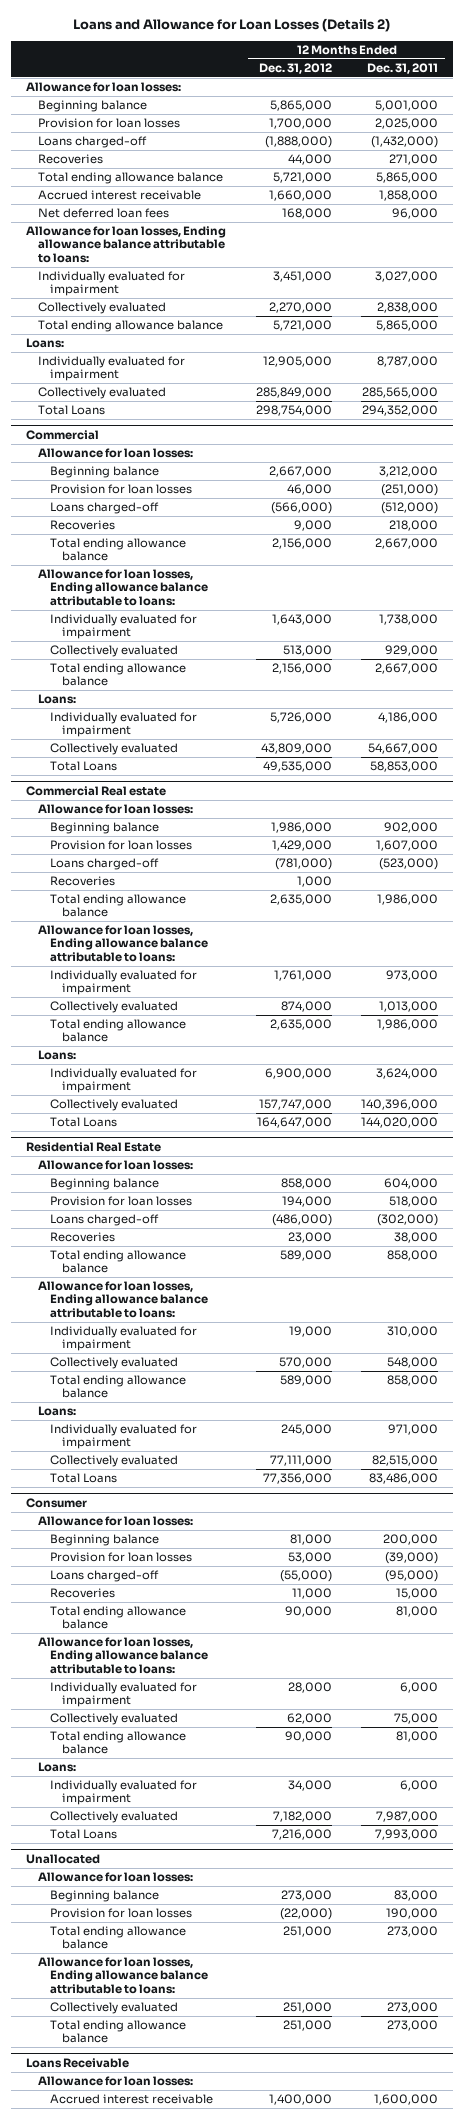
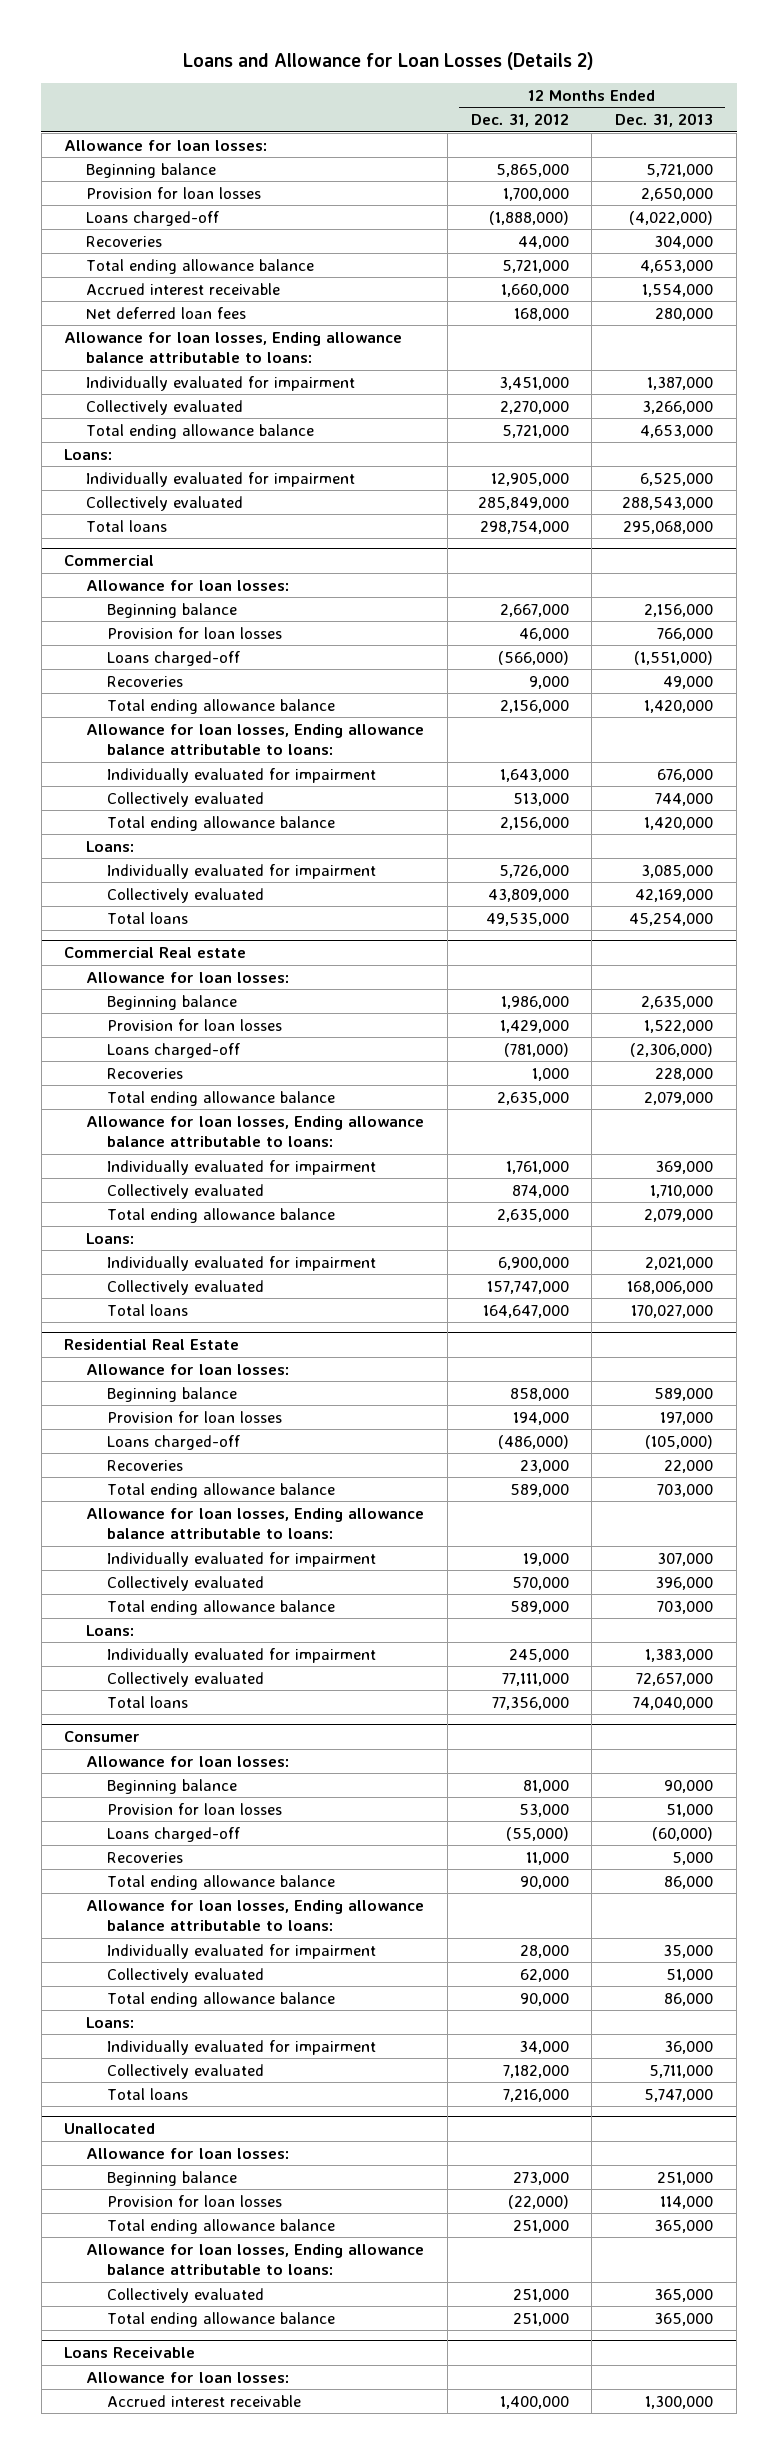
[367,62,439,74] Dec. 31, 2011 -> none
none -> [615,113,714,128] Dec. 31, 2013
[38,405,106,416] Total Loans -> [85,519,167,532] Total loans
[49,761,117,772] Total Loans -> [107,911,189,924] Total loans
[49,1117,117,1128] Total Loans -> [107,1303,189,1316] Total loans
[49,1473,117,1484] Total Loans -> [107,1695,189,1708] Total loans
[49,1829,117,1840] Total Loans -> [107,2087,189,2100] Total loans

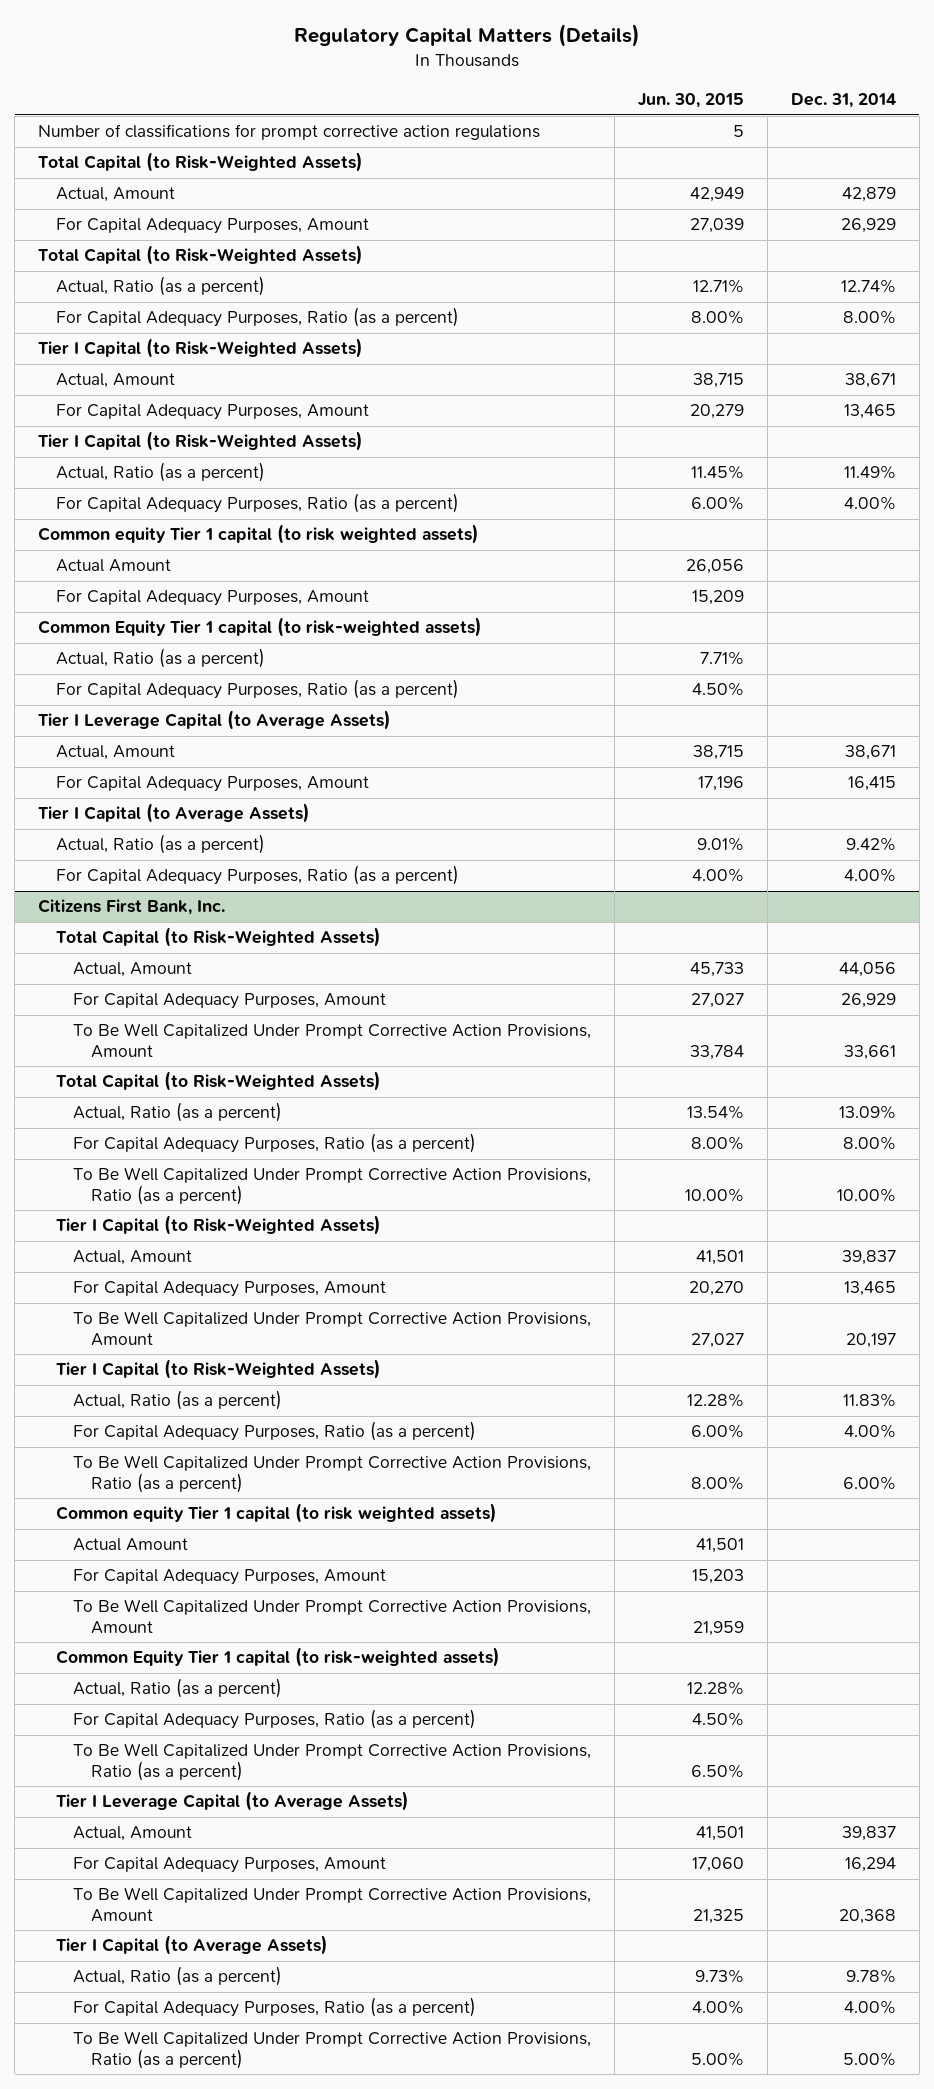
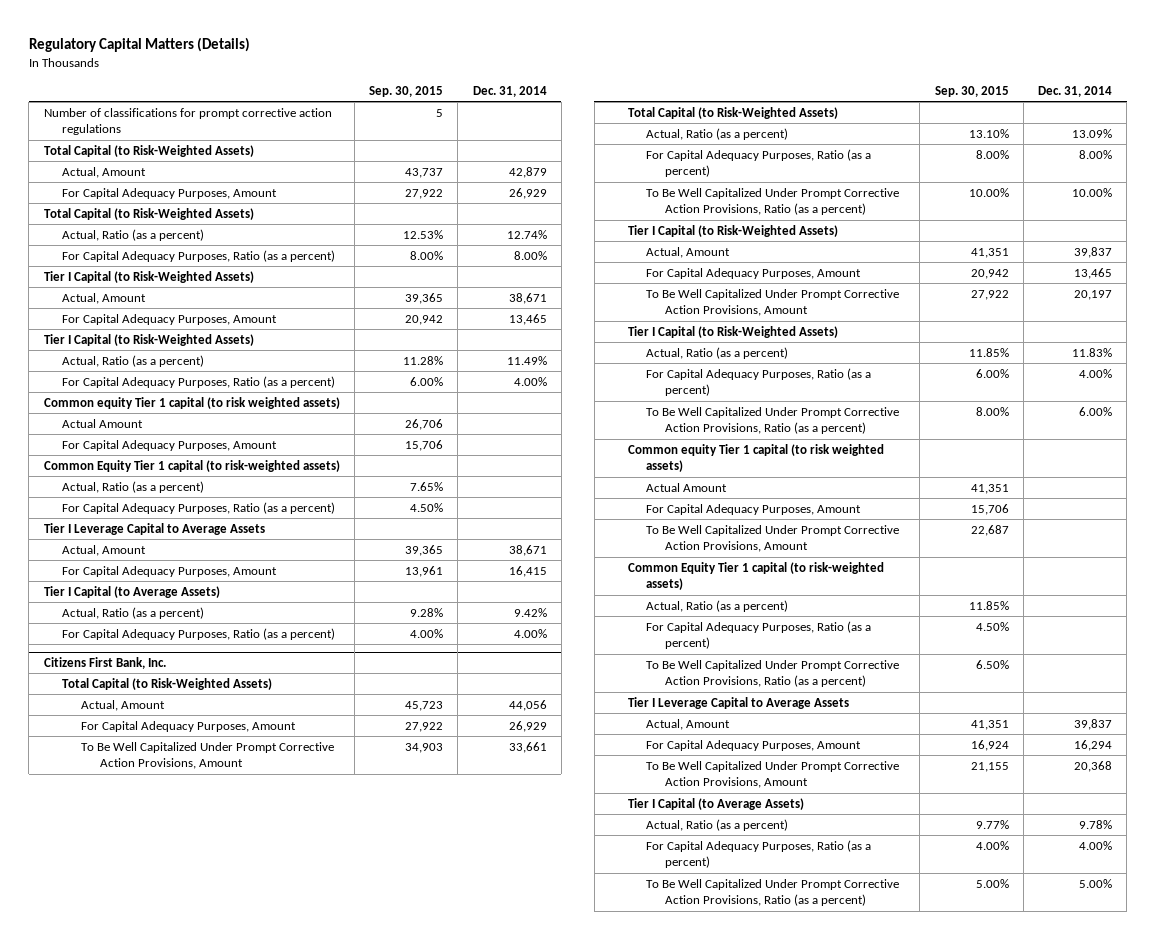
[638,93,745,109] Jun. 30, 2015 -> none
none -> [369,86,444,98] Sep. 30, 2015
[38,710,392,731] Tier I Leverage Capital (to Average Assets) -> [43,522,265,535] Tier I Leverage Capital to Average Assets
[55,1791,409,1812] Tier I Leverage Capital (to Average Assets) -> [627,696,849,709] Tier I Leverage Capital to Average Assets

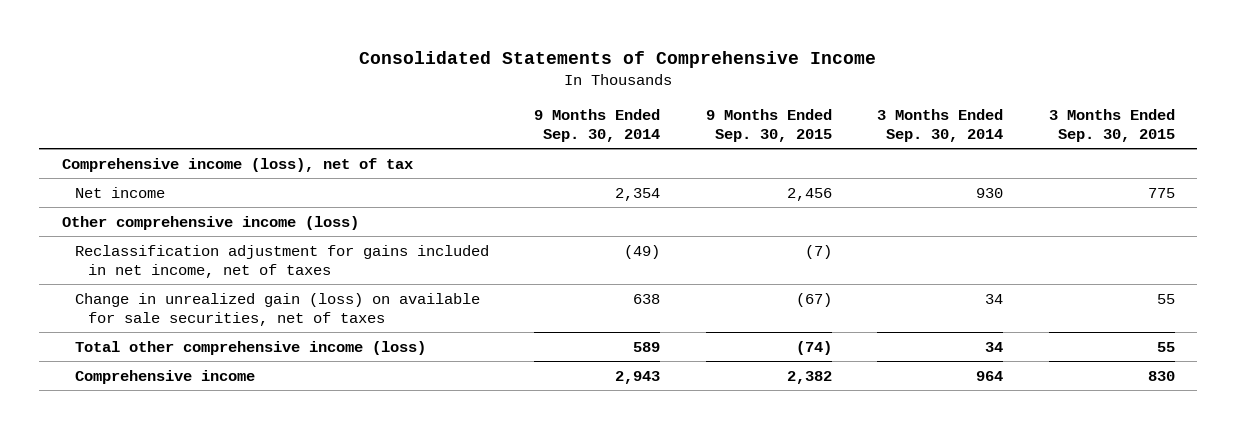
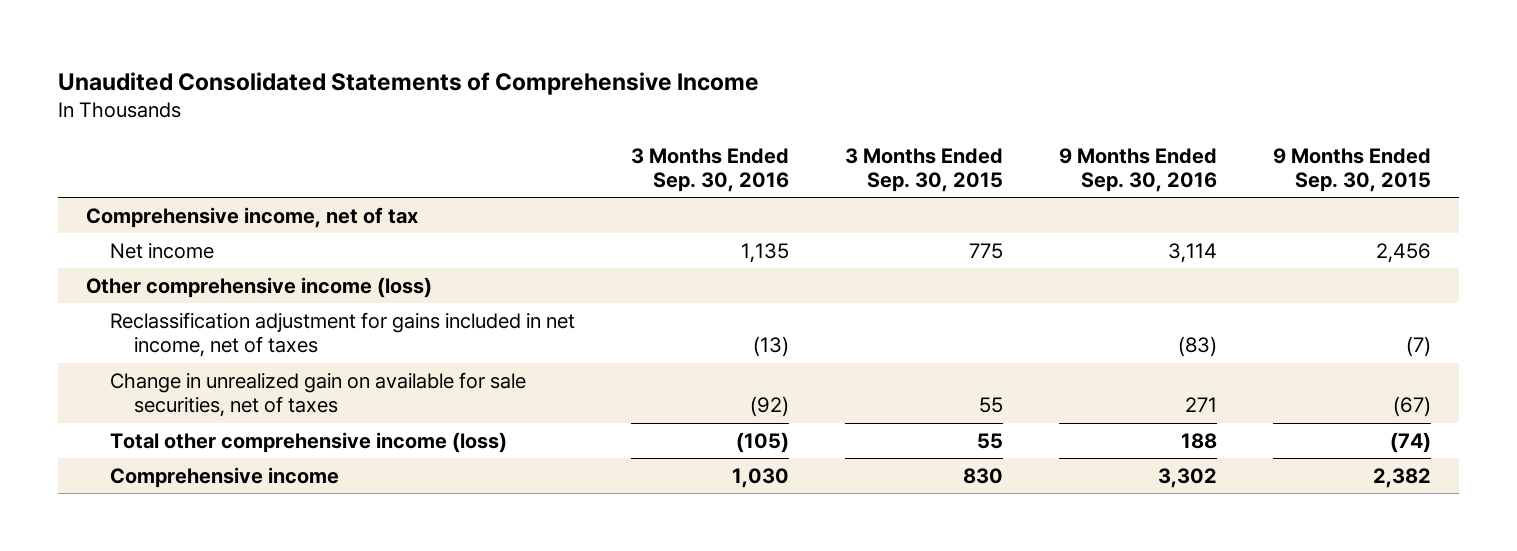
[359,50,877,68] Consolidated Statements of Comprehensive Income -> [58,71,760,95] Unaudited Consolidated Statements of Comprehensive Income
[534,109,661,143] 9 Months Ended Sep. 30, 2014 -> none
[877,109,1004,143] 3 Months Ended Sep. 30, 2014 -> none
none -> [631,147,790,193] 3 Months Ended Sep. 30, 2016
none -> [1058,147,1217,193] 9 Months Ended Sep. 30, 2016
[62,157,414,172] Comprehensive income (loss), net of tax -> [86,206,419,228] Comprehensive income, net of tax
[74,292,480,326] Change in unrealized gain (loss) on available for sale securities, net of taxes -> [110,371,527,418] Change in unrealized gain on available for sale securities, net of taxes

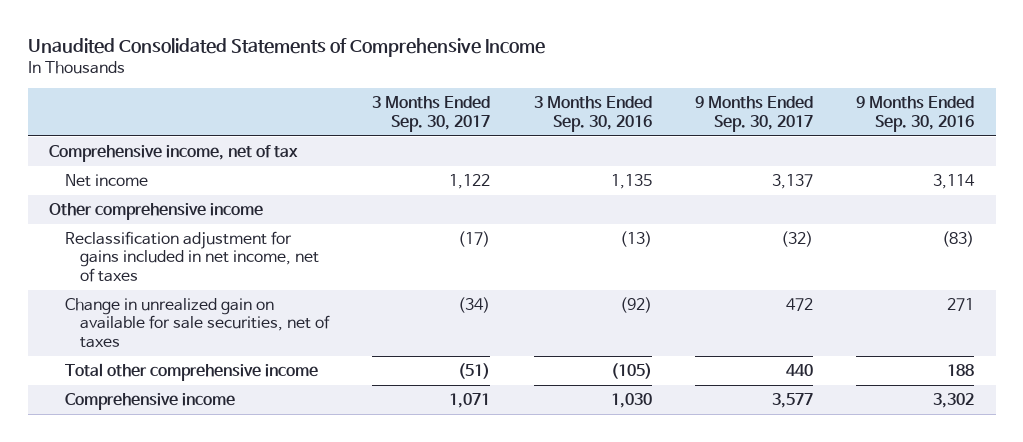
[845,147,1004,193] 3 Months Ended Sep. 30, 2015 -> none
[1272,147,1431,193] 9 Months Ended Sep. 30, 2015 -> none
none -> [372,96,491,132] 3 Months Ended Sep. 30, 2017
none -> [694,96,813,132] 9 Months Ended Sep. 30, 2017
[86,276,433,298] Other comprehensive income (loss) -> [49,203,264,221] Other comprehensive income
[110,431,508,453] Total other comprehensive income (loss) -> [64,363,318,382] Total other comprehensive income

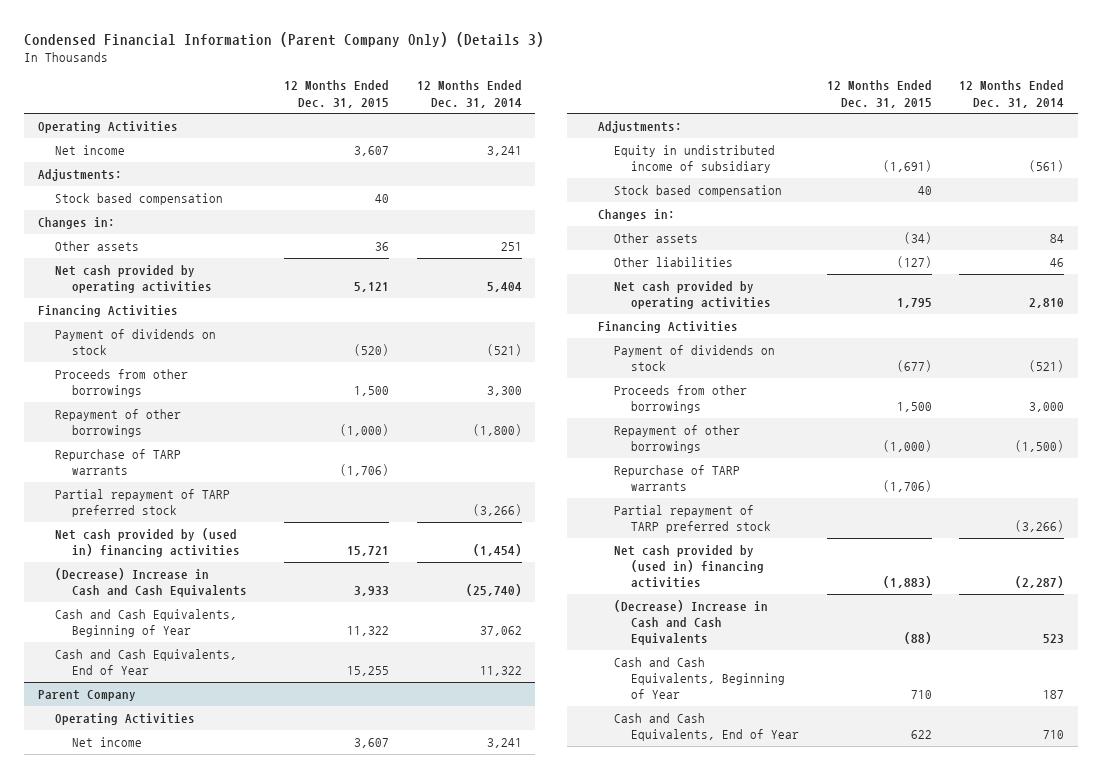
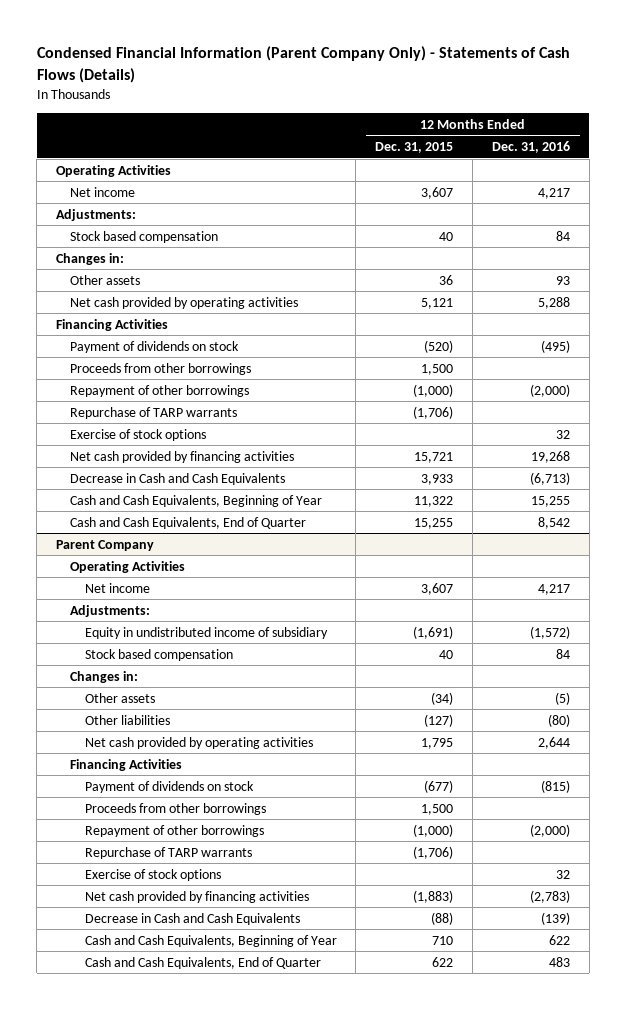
[24,31,545,47] Condensed Financial Information (Parent Company Only) (Details 3) -> [36,46,570,84] Condensed Financial Information (Parent Company Only) - Statements of Cash Flows (Details)
[416,80,522,108] 12 Months Ended Dec. 31, 2014 -> none
none -> [491,141,570,154] Dec. 31, 2016
[54,488,230,517] Partial repayment of TARP preferred stock -> none
none -> [70,428,207,441] Exercise of stock options
[54,527,240,557] Net cash provided by (used in) financing activities -> [70,450,295,463] Net cash provided by financing activities
[54,567,247,597] (Decrease) Increase in Cash and Cash Equivalents -> [70,472,286,485] Decrease in Cash and Cash Equivalents
[54,648,237,675] Cash and Cash Equivalents, End of Year -> [70,516,307,529] Cash and Cash Equivalents, End of Quarter
[614,504,772,533] Partial repayment of TARP preferred stock -> none
none -> [84,868,221,881] Exercise of stock options
[614,544,765,588] Net cash provided by (used in) financing activities -> [84,890,309,903] Net cash provided by financing activities
[614,599,769,645] (Decrease) Increase in Cash and Cash Equivalents -> [84,912,300,925] Decrease in Cash and Cash Equivalents
[614,712,800,741] Cash and Cash Equivalents, End of Year -> [84,956,321,969] Cash and Cash Equivalents, End of Quarter

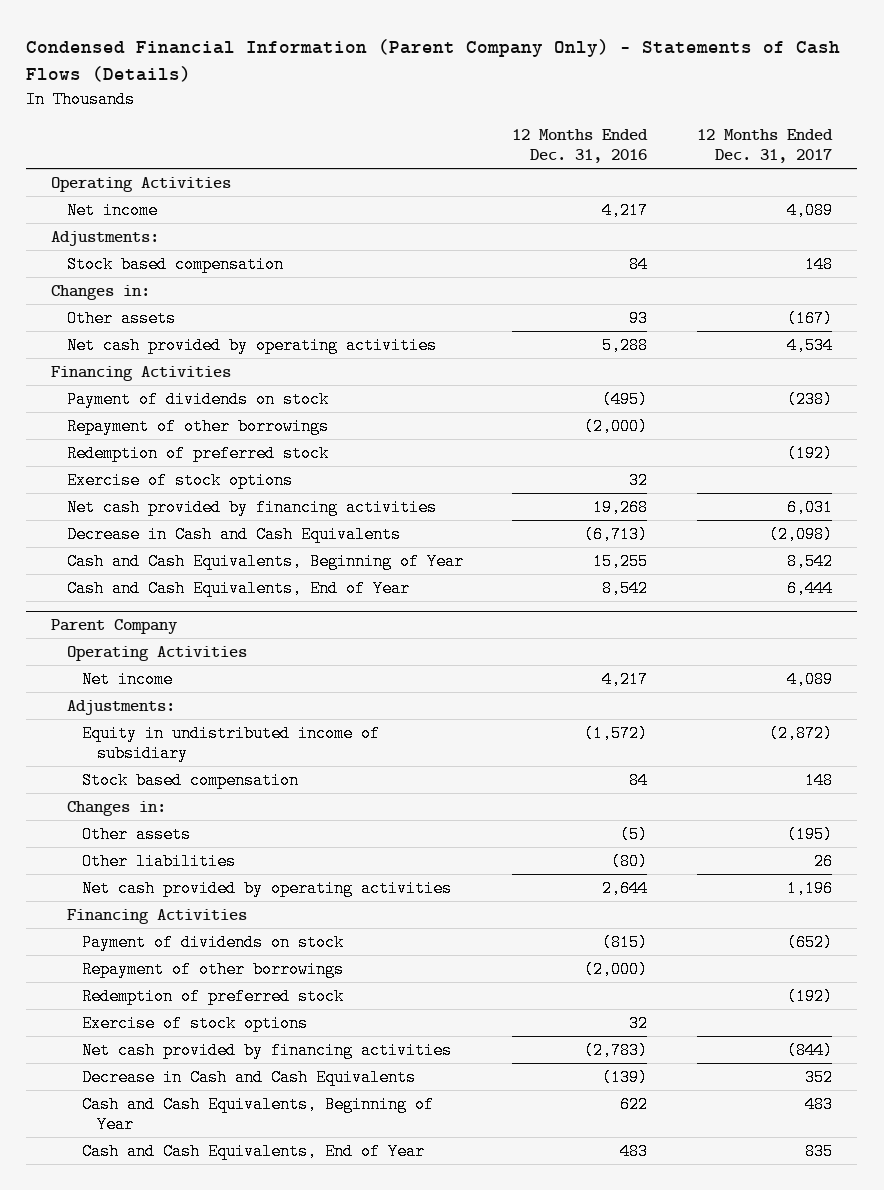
[375,142,454,154] Dec. 31, 2015 -> none
none -> [697,128,834,164] 12 Months Ended Dec. 31, 2017
[70,362,252,375] Proceeds from other borrowings -> none
[70,406,238,419] Repurchase of TARP warrants -> none
none -> [66,444,329,462] Redemption of preferred stock
[70,516,307,529] Cash and Cash Equivalents, End of Quarter -> [66,579,410,597] Cash and Cash Equivalents, End of Year
[84,802,266,815] Proceeds from other borrowings -> none
[84,846,252,859] Repurchase of TARP warrants -> none
none -> [81,987,344,1005] Redemption of preferred stock
[84,956,321,969] Cash and Cash Equivalents, End of Quarter -> [81,1142,425,1160] Cash and Cash Equivalents, End of Year

